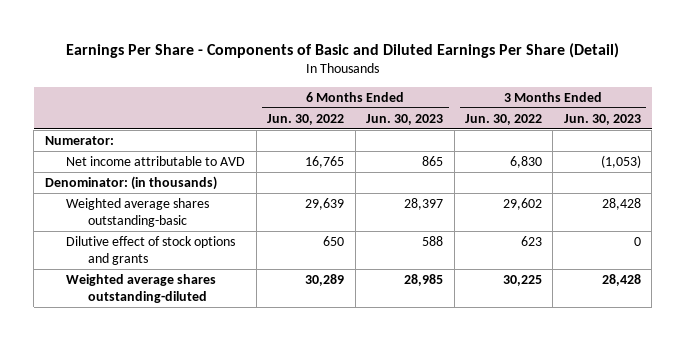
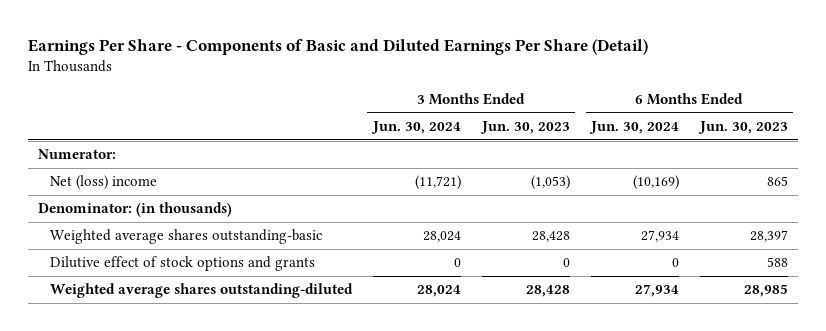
[267,113,345,125] Jun. 30, 2022 -> none
[465,113,543,125] Jun. 30, 2022 -> none
none -> [370,120,461,134] Jun. 30, 2024
none -> [588,120,679,134] Jun. 30, 2024
[66,155,246,166] Net income attributable to AVD -> [49,175,157,191] Net (loss) income

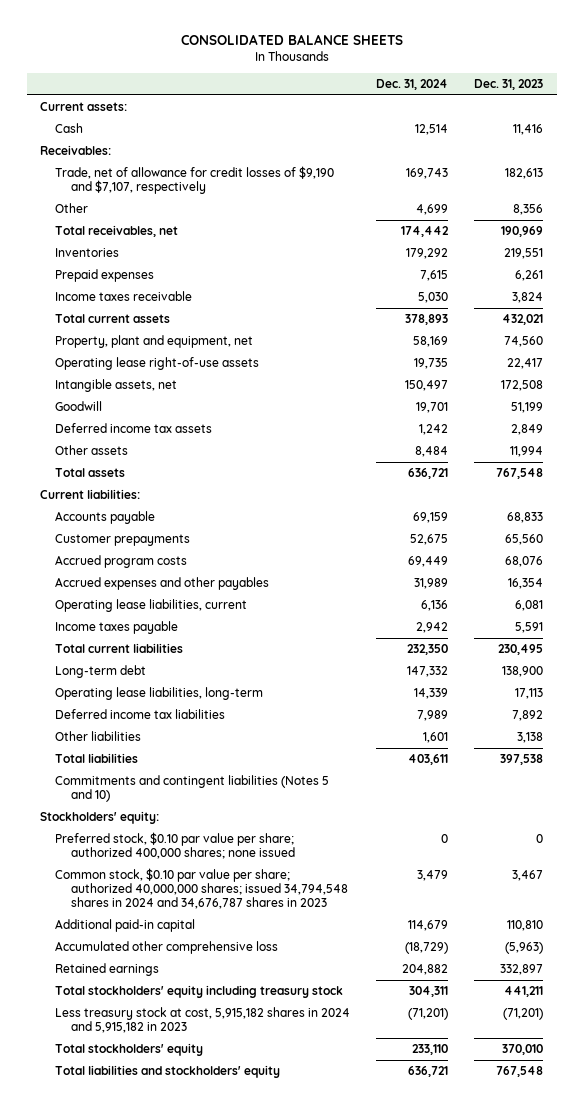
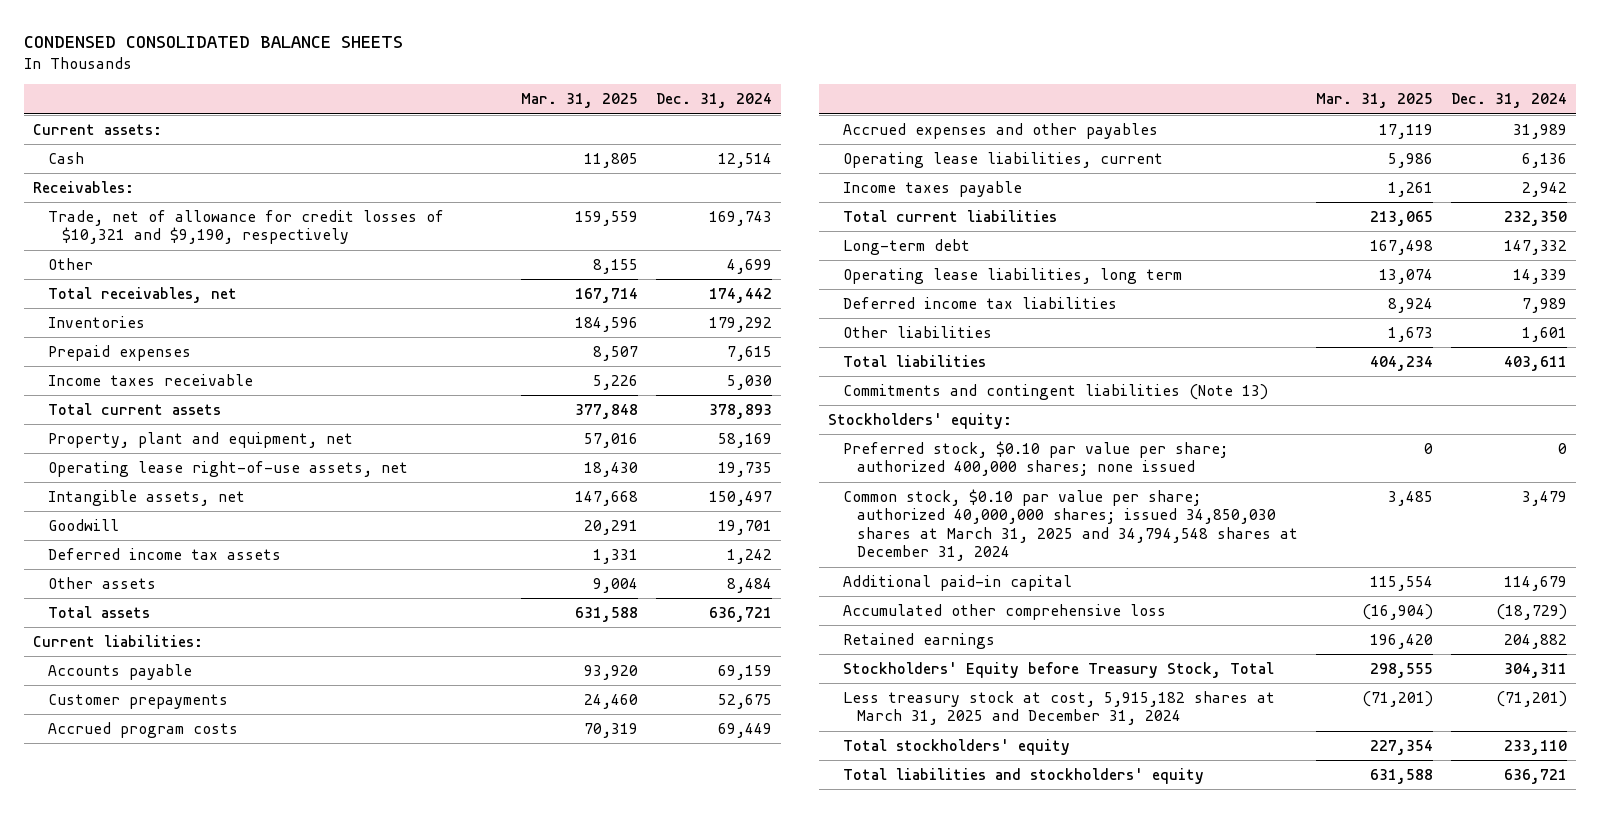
[180,34,403,46] CONSOLIDATED BALANCE SHEETS -> [24,36,404,49] CONDENSED CONSOLIDATED BALANCE SHEETS
[474,79,544,91] Dec. 31, 2023 -> none
none -> [520,93,638,109] Mar. 31, 2025
[55,165,335,195] Trade, net of allowance for credit losses of $9,190 and $7,107, respectively -> [47,210,444,245] Trade, net of allowance for credit losses of $10,321 and $9,190, respectively
[55,356,260,370] Operating lease right-of-use assets -> [47,461,408,478] Operating lease right-of-use assets, net
[55,686,264,700] Operating lease liabilities, long-term -> [842,268,1182,285] Operating lease liabilities, long term
[55,774,330,803] Commitments and contingent liabilities (Notes 5 and 10) -> [842,384,1268,401] Commitments and contingent liabilities (Note 13)
[55,867,348,910] Common stock, $0.10 par value per share; authorized 40,000,000 shares; issued 34,794,548 shares in 2024 and 34,676,787 shares in 2023 -> [842,489,1299,562] Common stock, $0.10 par value per share; authorized 40,000,000 shares; issued 34,850,030 shares at March 31, 2025 and 34,794,548 shares at December 31, 2024
[55,984,344,998] Total stockholders' equity including treasury stock -> [842,662,1274,679] Stockholders' Equity before Treasury Stock, Total
[55,1006,351,1034] Less treasury stock at cost, 5,915,182 shares in 2024 and 5,915,182 in 2023 -> [842,691,1275,726] Less treasury stock at cost, 5,915,182 shares at March 31, 2025 and December 31, 2024

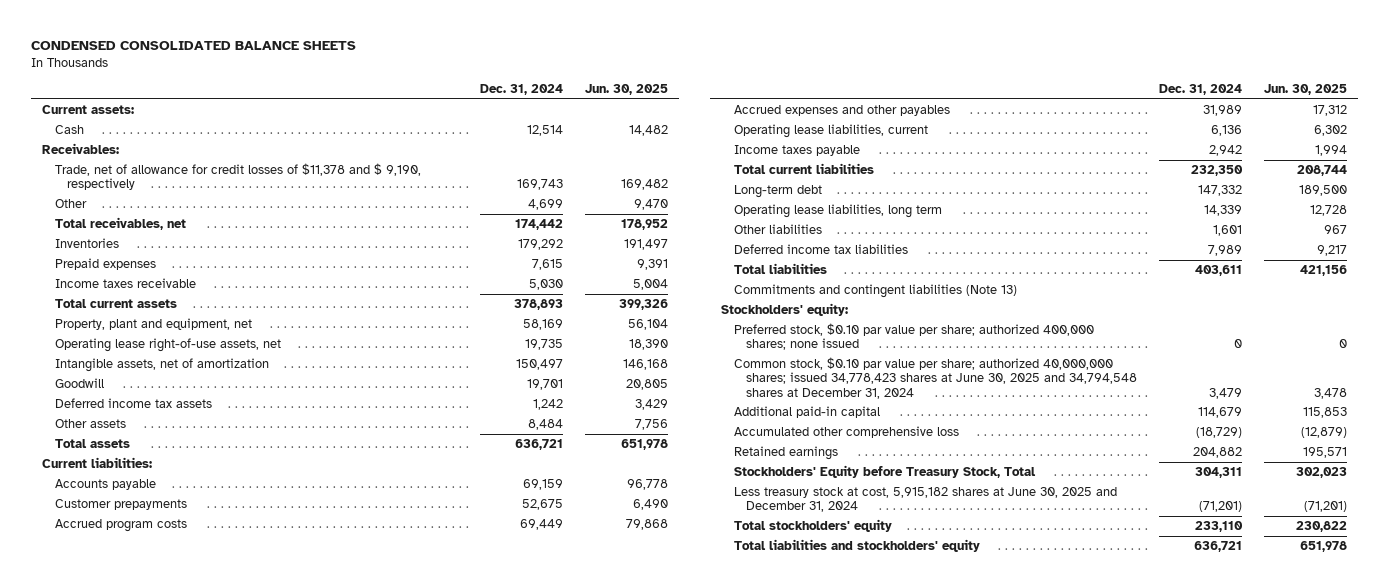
[520,93,638,109] Mar. 31, 2025 -> none
none -> [585,84,669,96] Jun. 30, 2025
[47,210,444,245] Trade, net of allowance for credit losses of $10,321 and $9,190, respectively -> [54,162,421,191] Trade, net of allowance for credit losses of $11,378 and $ 9,190, respectively
[47,490,245,507] Intangible assets, net -> [54,357,269,372] Intangible assets, net of amortization
[842,297,1117,310] Deferred income tax liabilities -> [733,243,908,254] Deferred income tax liabilities
[842,489,1299,562] Common stock, $0.10 par value per share; authorized 40,000,000 shares; issued 34,850,030 shares at March 31, 2025 and 34,794,548 shares at December 31, 2024 -> [733,356,1138,399] Common stock, $0.10 par value per share; authorized 40,000,000 shares; issued 34,778,423 shares at June 30, 2025 and 34,794,548 shares at December 31, 2024
[842,691,1275,726] Less treasury stock at cost, 5,915,182 shares at March 31, 2025 and December 31, 2024 -> [733,486,1117,513] Less treasury stock at cost, 5,915,182 shares at June 30, 2025 and December 31, 2024

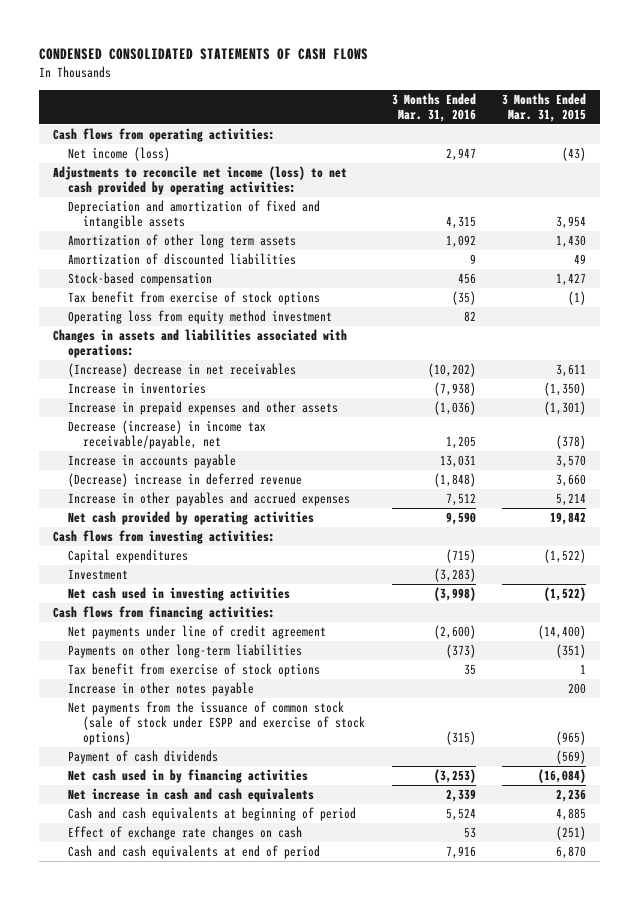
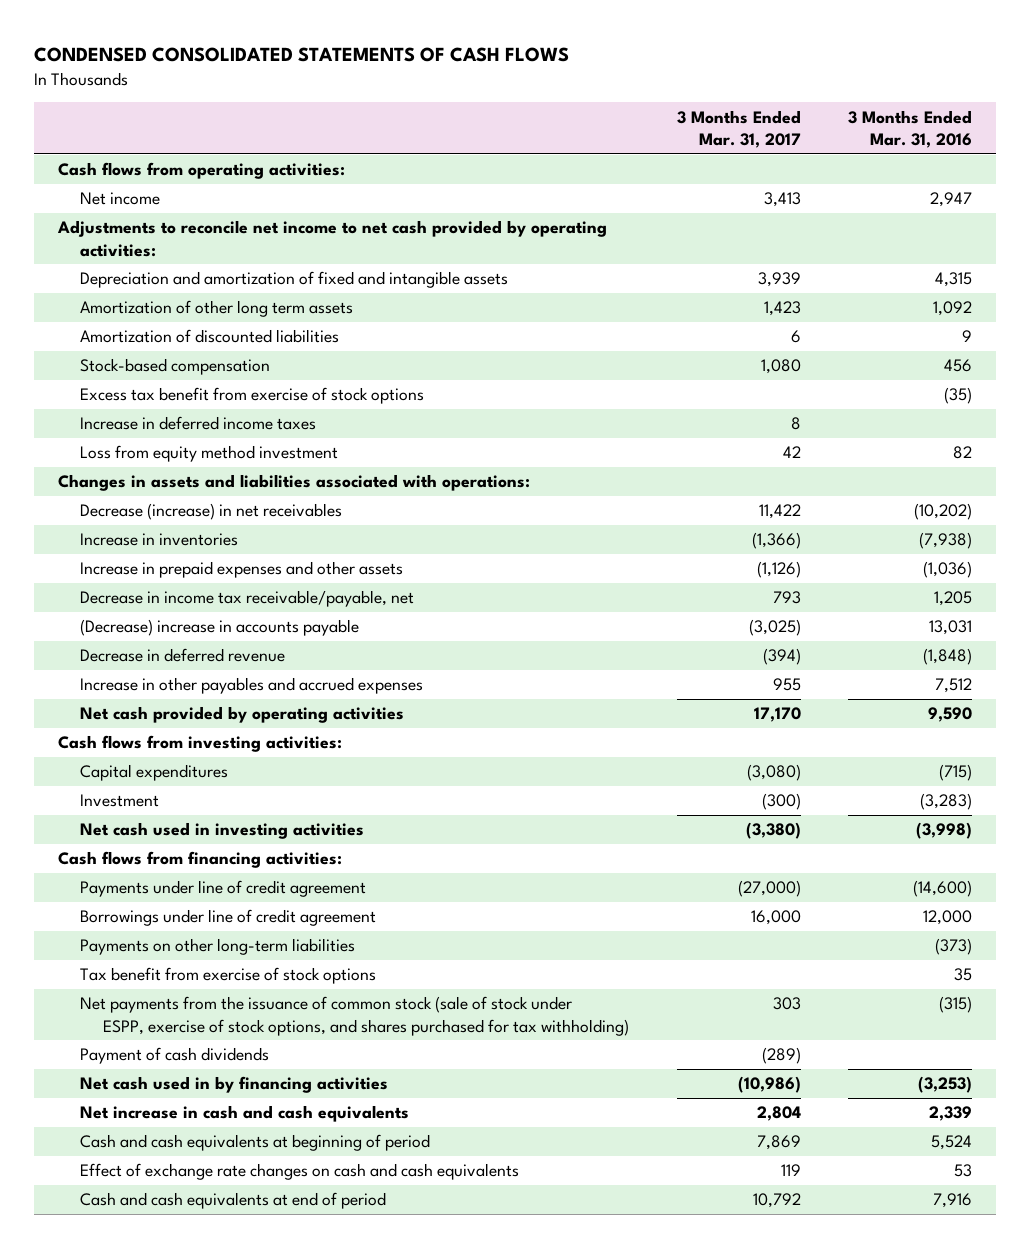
[502,92,587,122] 3 Months Ended Mar. 31, 2015 -> none
none -> [676,109,801,148] 3 Months Ended Mar. 31, 2017
[67,146,170,161] Net income (loss) -> [80,192,161,206] Net income
[52,165,347,196] Adjustments to reconcile net income (loss) to net cash provided by operating activities: -> [56,220,607,257] Adjustments to reconcile net income to net cash provided by operating activities:
[67,290,320,305] Tax benefit from exercise of stock options -> [80,387,425,405] Excess tax benefit from exercise of stock options
none -> [80,416,317,431] Increase in deferred income taxes
[67,309,332,324] Operating loss from equity method investment -> [80,445,339,463] Loss from equity method investment
[67,362,296,377] (Increase) decrease in net receivables -> [80,503,343,521] Decrease (increase) in net receivables
[67,419,266,450] Decrease (increase) in income tax receivable/payable, net -> [80,590,415,608] Decrease in income tax receivable/payable, net
[67,453,236,468] Increase in accounts payable -> [80,619,360,637] (Decrease) increase in accounts payable
[67,472,302,487] (Decrease) increase in deferred revenue -> [80,648,286,663] Decrease in deferred revenue
[67,624,326,639] Net payments under line of credit agreement -> [80,880,367,898] Payments under line of credit agreement
[433,624,476,639] (2,600) -> [913,880,973,898] (14,600)
none -> [80,909,377,927] Borrowings under line of credit agreement
[67,681,254,696] Increase in other notes payable -> none
[67,700,366,746] Net payments from the issuance of common stock (sale of stock under ESPP and exercise of stock options) -> [80,996,629,1036] Net payments from the issuance of common stock (sale of stock under ESPP, exercise of stock options, and shares purchased for tax withholding)
[67,825,302,840] Effect of exchange rate changes on cash -> [80,1163,520,1181] Effect of exchange rate changes on cash and cash equivalents

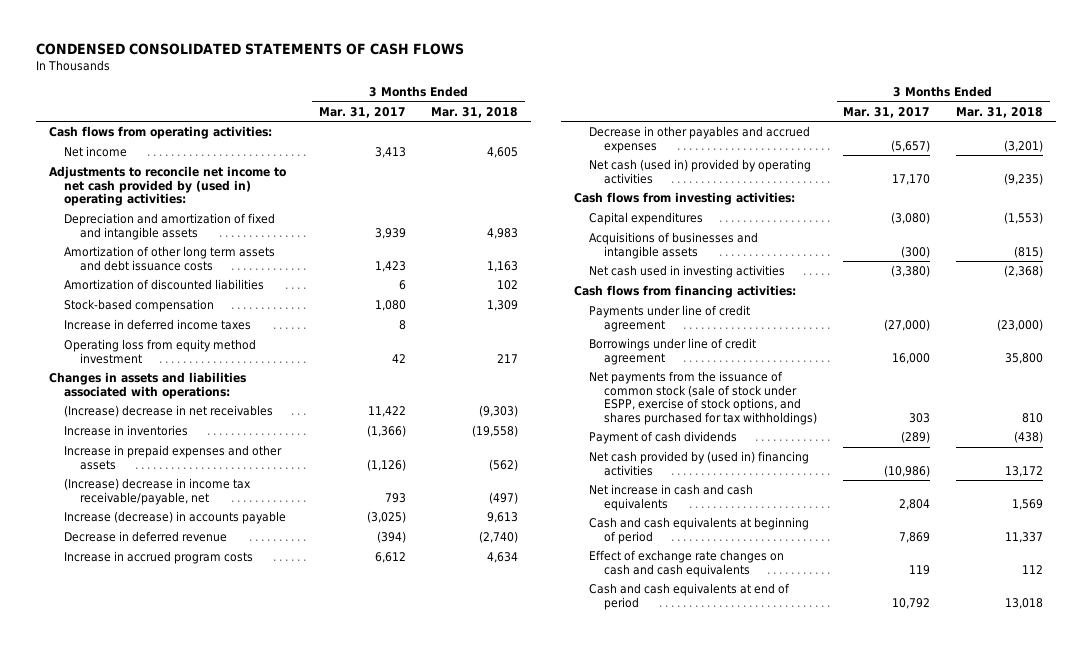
[848,109,973,148] 3 Months Ended Mar. 31, 2016 -> none
none -> [431,106,519,118] Mar. 31, 2018
[56,220,607,257] Adjustments to reconcile net income to net cash provided by operating activities: -> [48,166,286,207] Adjustments to reconcile net income to net cash provided by (used in) operating activities:
[80,300,354,318] Amortization of other long term assets -> [64,246,276,271] Amortization of other long term assets and debt issuance costs
[80,387,425,405] Excess tax benefit from exercise of stock options -> none
[80,445,339,463] Loss from equity method investment -> [64,339,257,364] Operating loss from equity method investment
[80,503,343,521] Decrease (increase) in net receivables -> [64,405,274,418] (Increase) decrease in net receivables
[80,590,415,608] Decrease in income tax receivable/payable, net -> [64,478,252,505] (Increase) decrease in income tax receivable/payable, net
[80,619,360,637] (Decrease) increase in accounts payable -> [64,511,287,525] Increase (decrease) in accounts payable
none -> [64,551,254,565] Increase in accrued program costs
[80,677,424,695] Increase in other payables and accrued expenses -> [589,126,811,153] Decrease in other payables and accrued expenses
[772,678,801,692] 955 -> [891,139,931,152] (5,657)
[80,706,405,724] Net cash provided by operating activities -> [589,159,812,184] Net cash (used in) provided by operating activities
[80,794,160,808] Investment -> none
none -> [589,232,759,259] Acquisitions of businesses and intangible assets
[80,938,356,956] Payments on other long-term liabilities -> none
[80,967,377,985] Tax benefit from exercise of stock options -> none
[80,996,629,1036] Net payments from the issuance of common stock (sale of stock under ESPP, exercise of stock options, and shares purchased for tax withholding) -> [589,371,818,425] Net payments from the issuance of common stock (sale of stock under ESPP, exercise of stock options, and shares purchased for tax withholdings)
[80,1076,389,1094] Net cash used in by financing activities -> [589,451,810,476] Net cash provided by (used in) financing activities

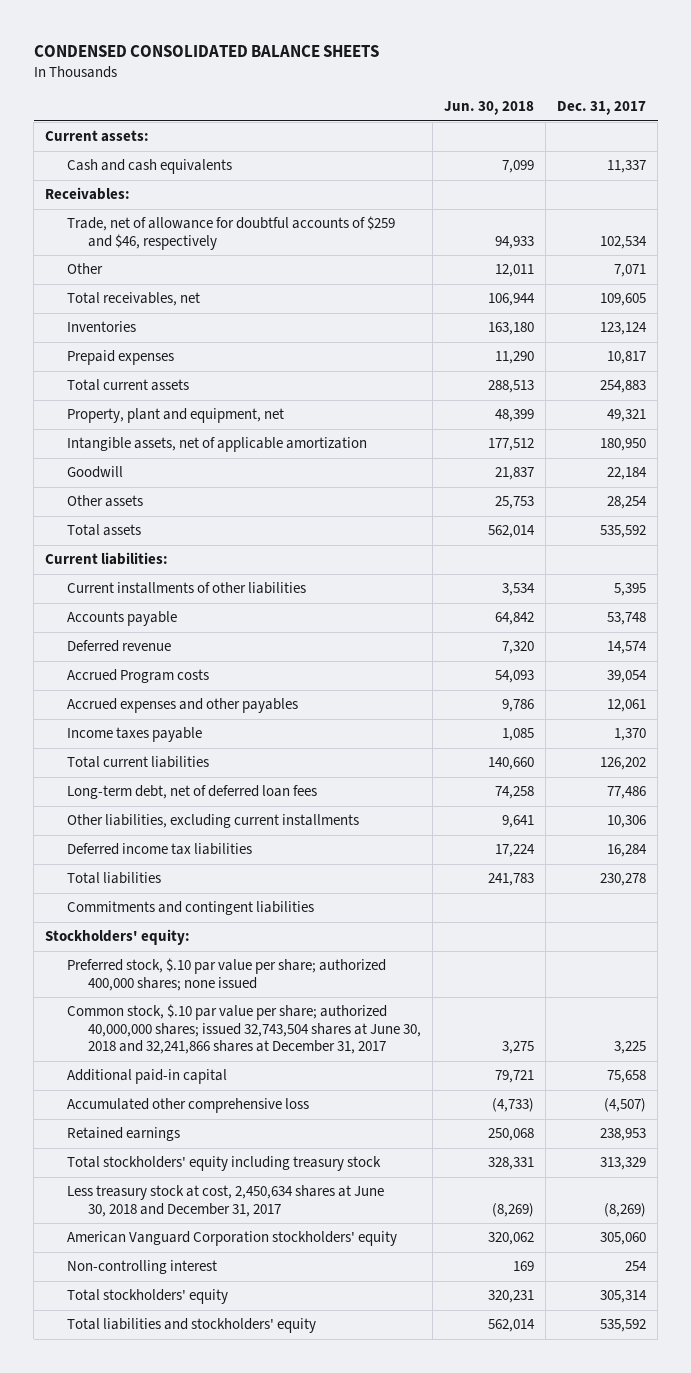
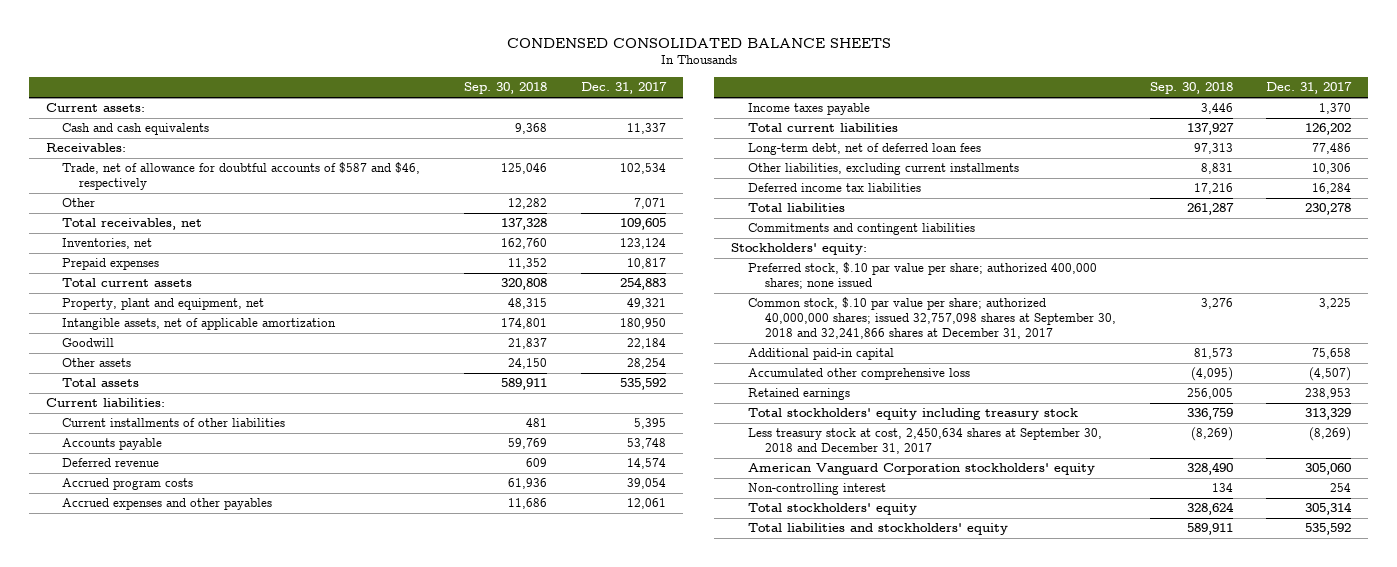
[444,101,535,116] Jun. 30, 2018 -> none
none -> [464,82,548,95] Sep. 30, 2018
[66,216,395,250] Trade, net of allowance for doubtful accounts of $259 and $46, respectively -> [62,162,421,191] Trade, net of allowance for doubtful accounts of $587 and $46, respectively
[66,321,136,333] Inventories -> [62,238,153,250] Inventories, net
[66,669,209,684] Accrued Program costs -> [62,478,194,491] Accrued program costs
[66,1004,422,1054] Common stock, $.10 par value per share; authorized 40,000,000 shares; issued 32,743,504 shares at June 30, 2018 and 32,241,866 shares at December 31, 2017 -> [747,297,1116,340] Common stock, $.10 par value per share; authorized 40,000,000 shares; issued 32,757,098 shares at September 30, 2018 and 32,241,866 shares at December 31, 2017
[66,1185,384,1217] Less treasury stock at cost, 2,450,634 shares at June 30, 2018 and December 31, 2017 -> [747,428,1102,455] Less treasury stock at cost, 2,450,634 shares at September 30, 2018 and December 31, 2017

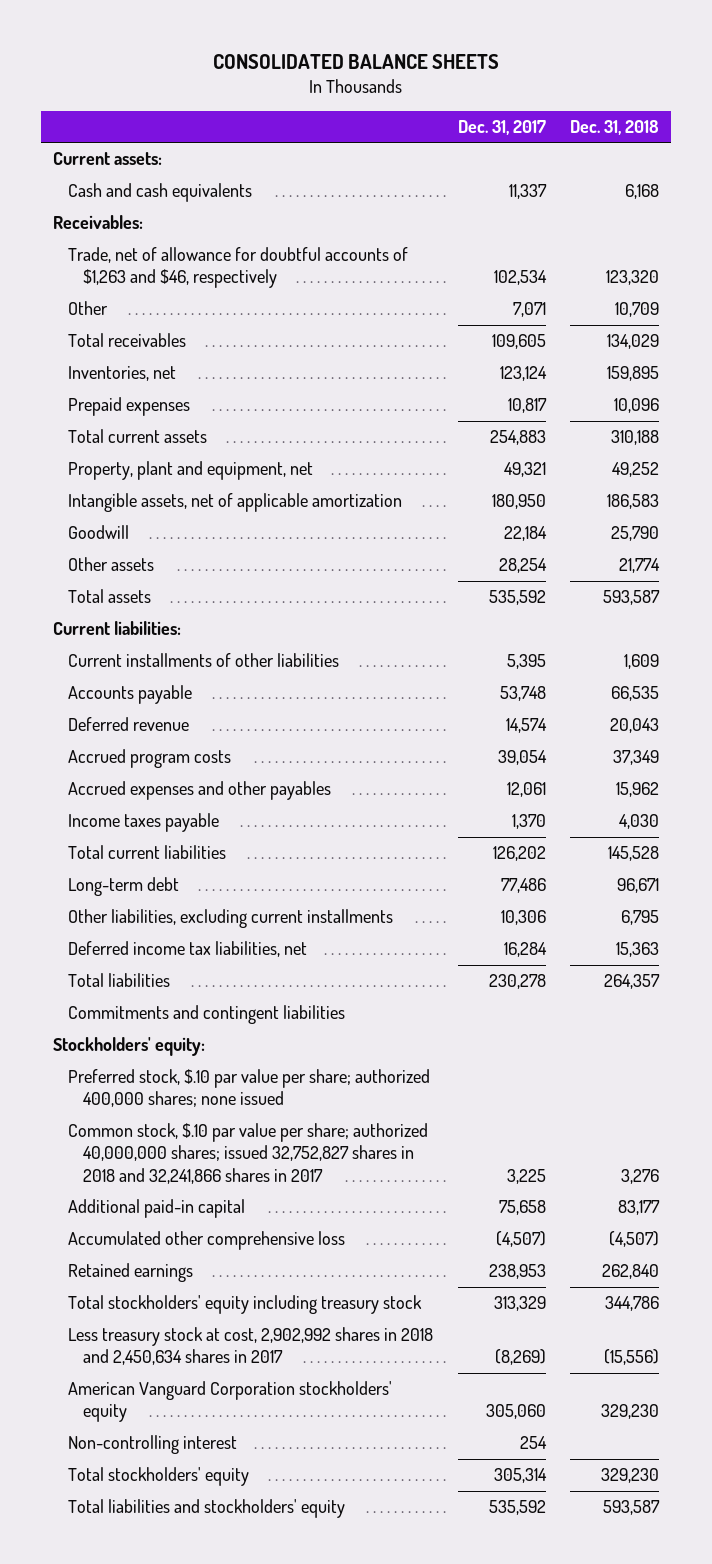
[506,37,891,48] CONDENSED CONSOLIDATED BALANCE SHEETS -> [213,53,500,69] CONSOLIDATED BALANCE SHEETS
[464,82,548,95] Sep. 30, 2018 -> none
none -> [570,120,660,136] Dec. 31, 2018
[62,162,421,191] Trade, net of allowance for doubtful accounts of $587 and $46, respectively -> [68,247,409,289] Trade, net of allowance for doubtful accounts of $1,263 and $46, respectively
[62,218,203,231] Total receivables, net -> [68,333,187,348] Total receivables
[747,143,981,156] Long-term debt, net of deferred loan fees -> [68,877,180,897] Long-term debt
[747,183,921,193] Deferred income tax liabilities -> [68,941,308,958] Deferred income tax liabilities, net
[747,297,1116,340] Common stock, $.10 par value per share; authorized 40,000,000 shares; issued 32,757,098 shares at September 30, 2018 and 32,241,866 shares at December 31, 2017 -> [68,1123,429,1184] Common stock, $.10 par value per share; authorized 40,000,000 shares; issued 32,752,827 shares in 2018 and 32,241,866 shares in 2017
[747,428,1102,455] Less treasury stock at cost, 2,450,634 shares at September 30, 2018 and December 31, 2017 -> [68,1327,434,1366] Less treasury stock at cost, 2,902,992 shares in 2018 and 2,450,634 shares in 2017

